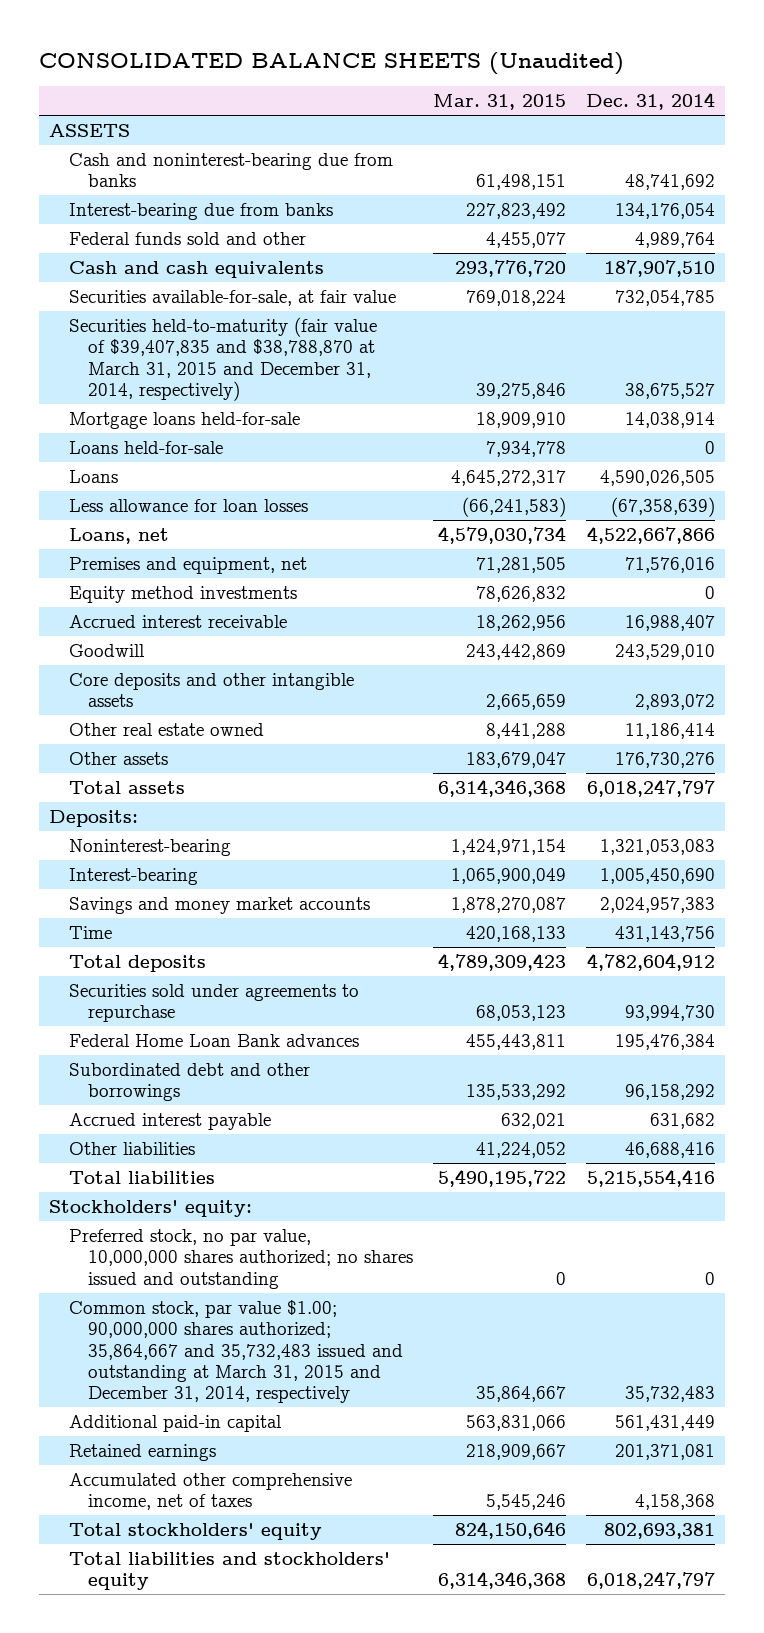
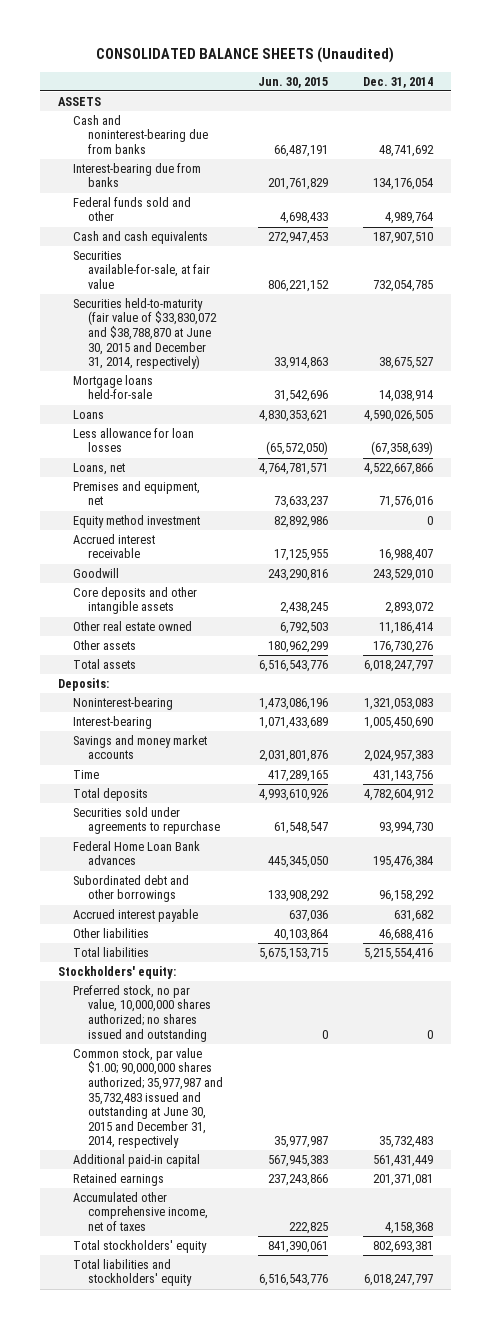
[432,94,566,111] Mar. 31, 2015 -> none
none -> [258,76,329,88] Jun. 30, 2015
[68,316,377,402] Securities held-to-maturity (fair value of $39,407,835 and $38,788,870 at March 31, 2015 and December 31, 2014, respectively) -> [72,297,217,370] Securities held-to-maturity (fair value of $33,830,072 and $38,788,870 at June 30, 2015 and December 31, 2014, respectively)
[68,440,223,454] Loans held-for-sale -> none
[68,585,297,603] Equity method investments -> [72,514,200,528] Equity method investment
[68,1299,403,1404] Common stock, par value $1.00; 90,000,000 shares authorized; 35,864,667 and 35,732,483 issued and outstanding at March 31, 2015 and December 31, 2014, respectively -> [72,1047,223,1149] Common stock, par value $1.00; 90,000,000 shares authorized; 35,977,987 and 35,732,483 issued and outstanding at June 30, 2015 and December 31, 2014, respectively

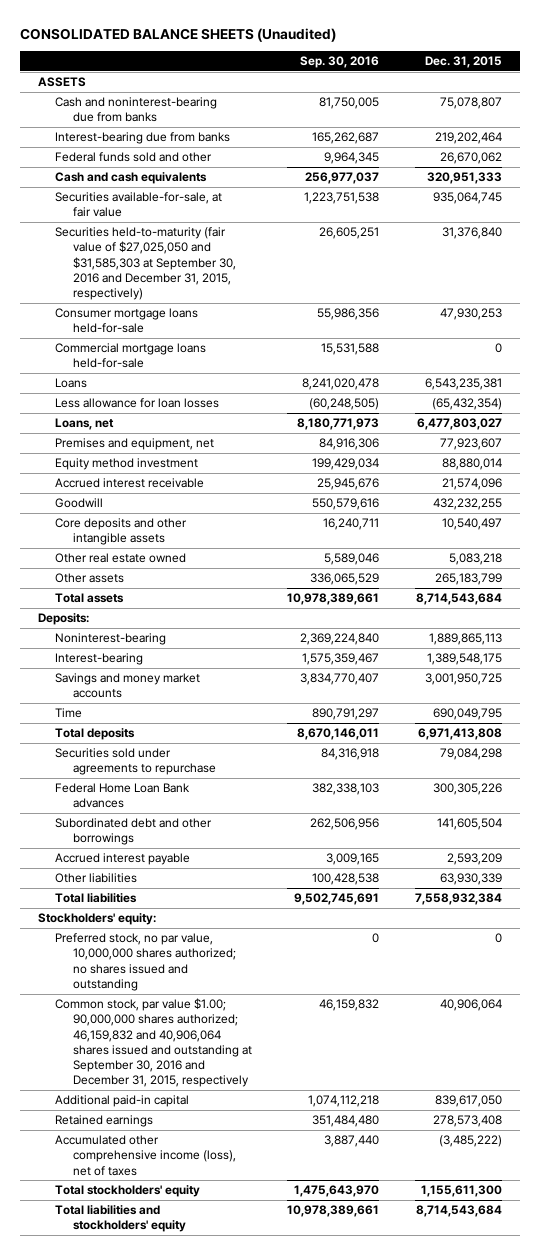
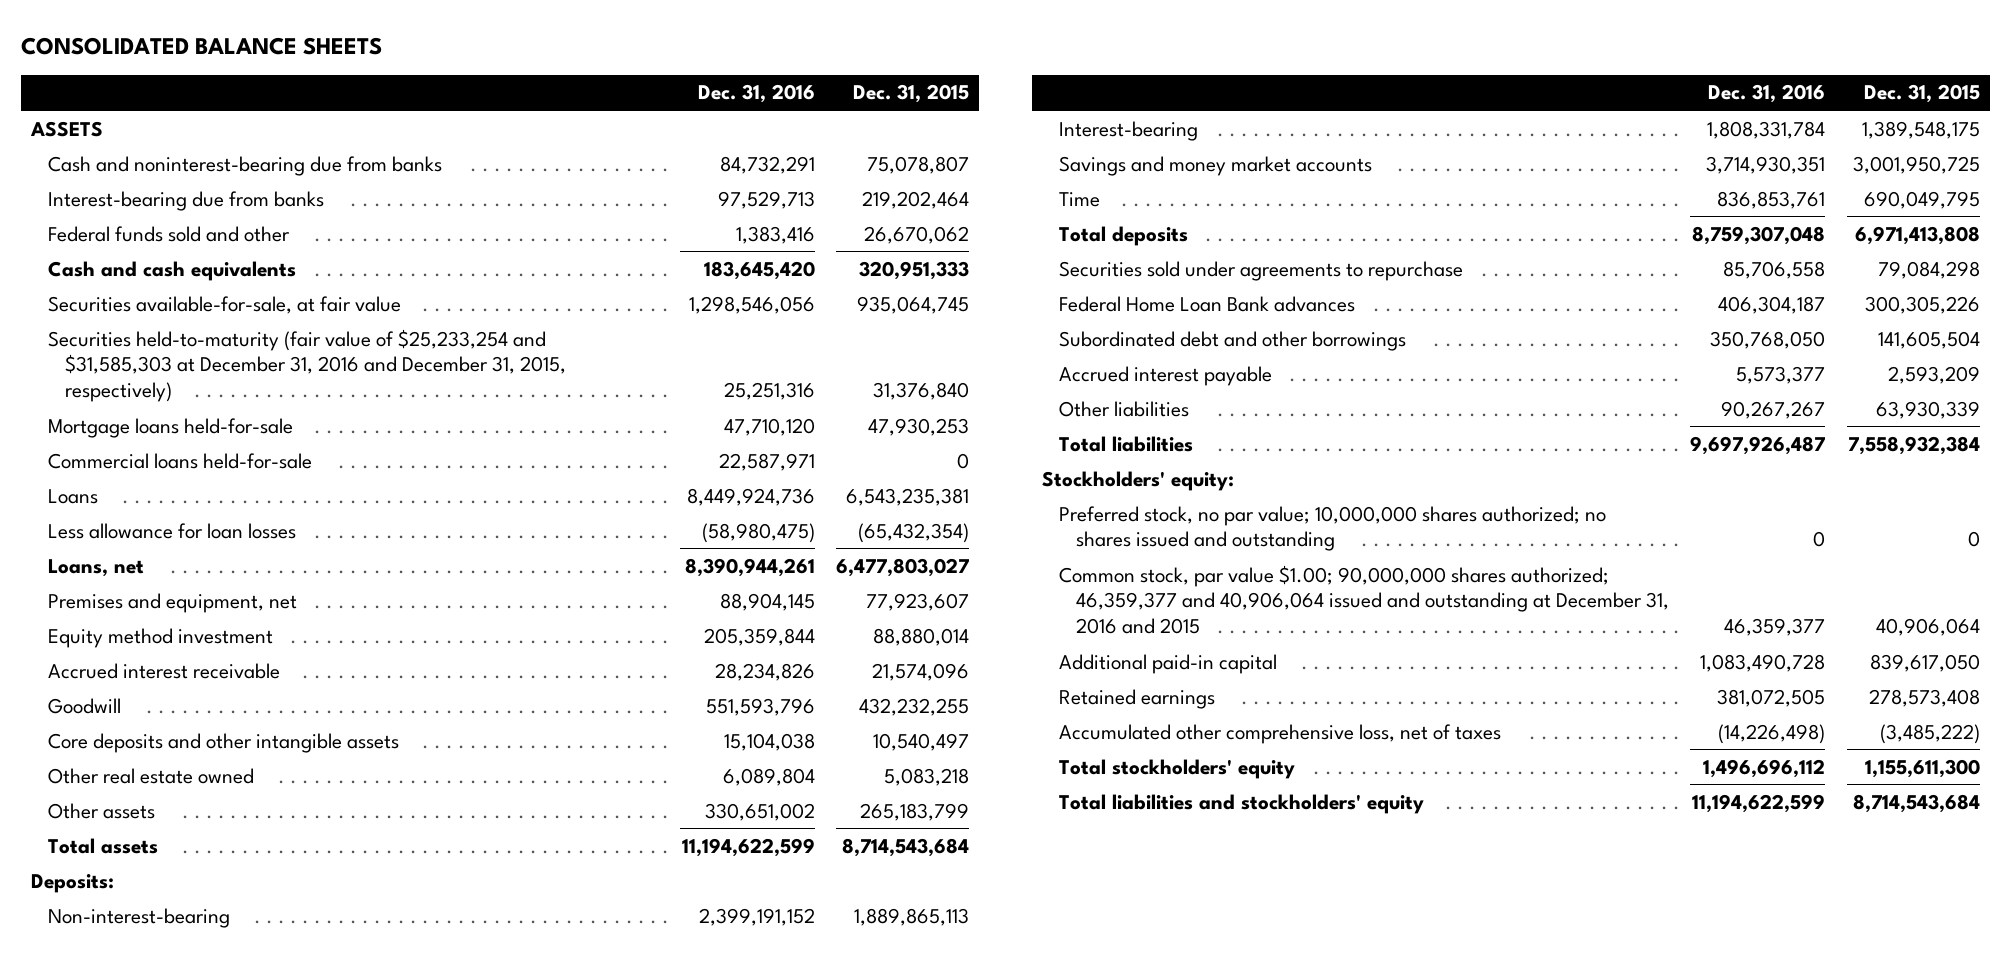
[20,27,337,42] CONSOLIDATED BALANCE SHEETS (Unaudited) -> [20,36,382,55] CONSOLIDATED BALANCE SHEETS
[300,56,380,69] Sep. 30, 2016 -> none
none -> [697,84,815,104] Dec. 31, 2016
[55,227,237,300] Securities held-to-maturity (fair value of $27,025,050 and $31,585,303 at September 30, 2016 and December 31, 2015, respectively) -> [48,328,567,403] Securities held-to-maturity (fair value of $25,233,254 and $31,585,303 at December 31, 2016 and December 31, 2015, respectively)
[55,308,199,334] Consumer mortgage loans held-for-sale -> [48,417,294,438] Mortgage loans held-for-sale
[55,343,207,369] Commercial mortgage loans held-for-sale -> [48,452,313,469] Commercial loans held-for-sale
[55,633,167,646] Noninterest-bearing -> [48,907,231,928] Non-interest-bearing
[55,933,237,991] Preferred stock, no par value, 10,000,000 shares authorized; no shares issued and outstanding -> [1059,505,1607,552] Preferred stock, no par value; 10,000,000 shares authorized; no shares issued and outstanding
[55,998,253,1088] Common stock, par value $1.00; 90,000,000 shares authorized; 46,159,832 and 40,906,064 shares issued and outstanding at September 30, 2016 and December 31, 2015, respectively -> [1059,564,1670,635] Common stock, par value $1.00; 90,000,000 shares authorized; 46,359,377 and 40,906,064 issued and outstanding at December 31, 2016 and 2015
[55,1135,237,1176] Accumulated other comprehensive income (loss), net of taxes -> [1059,723,1502,744] Accumulated other comprehensive loss, net of taxes

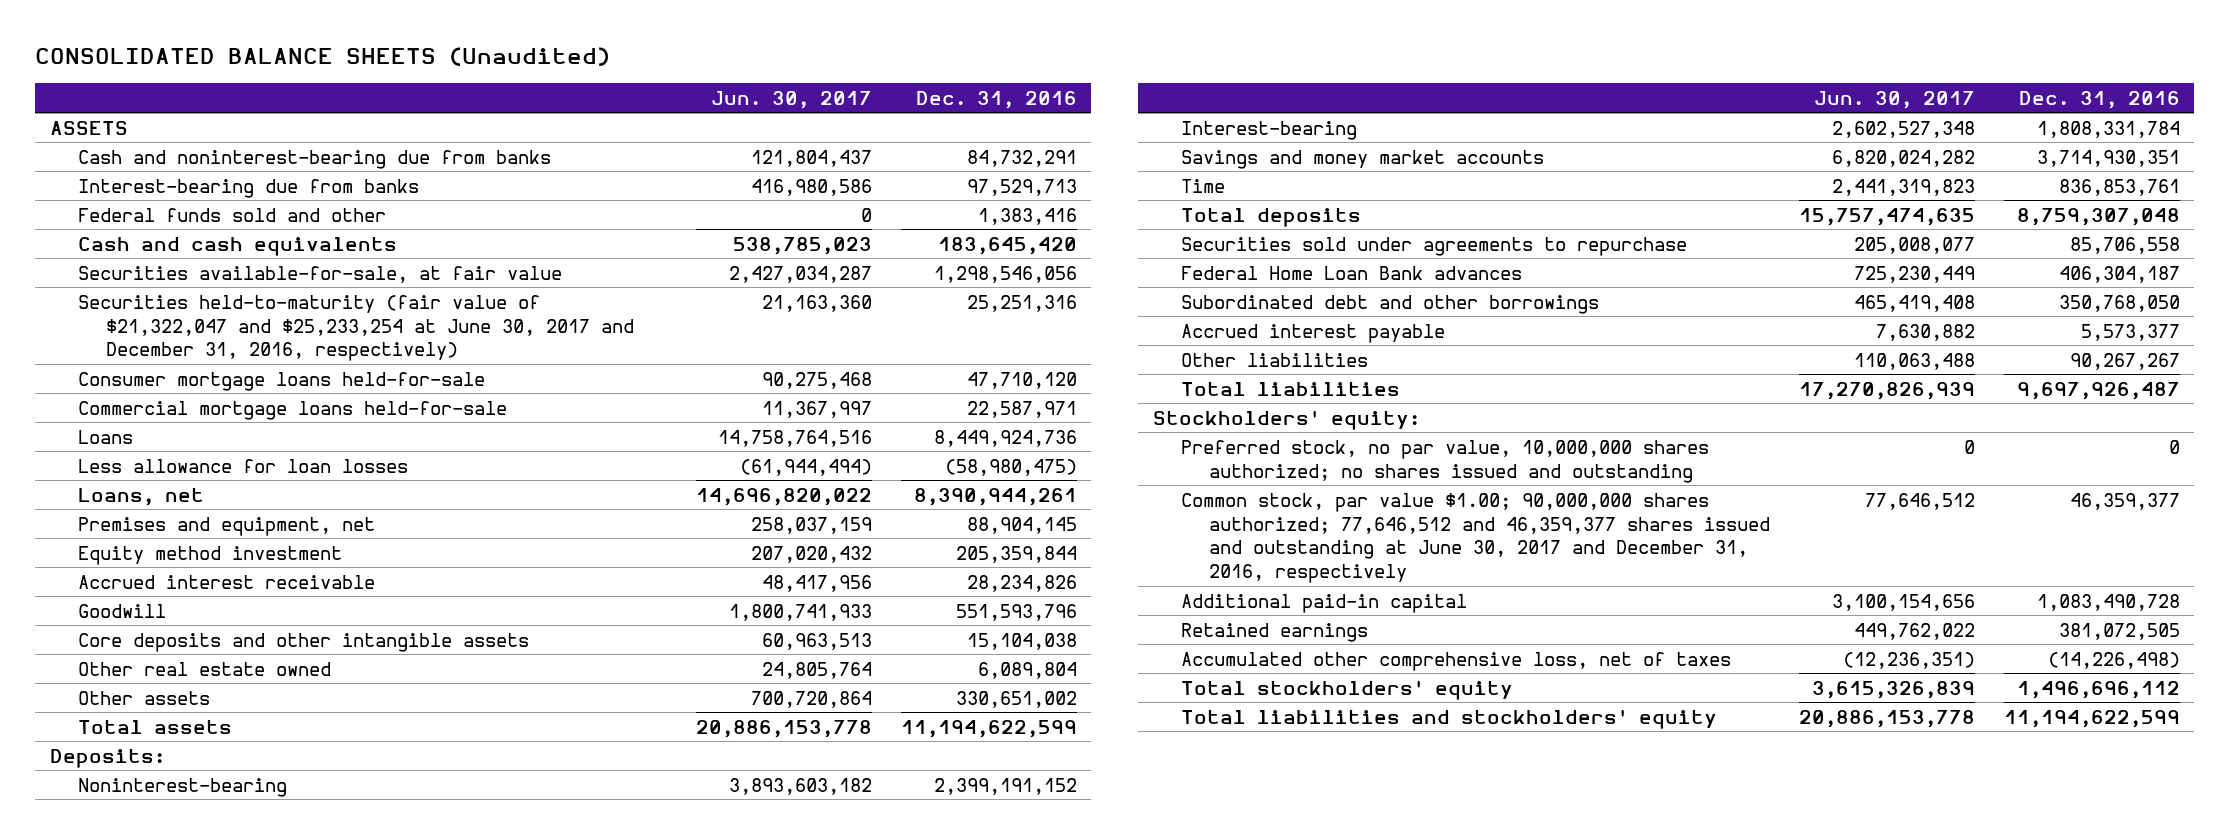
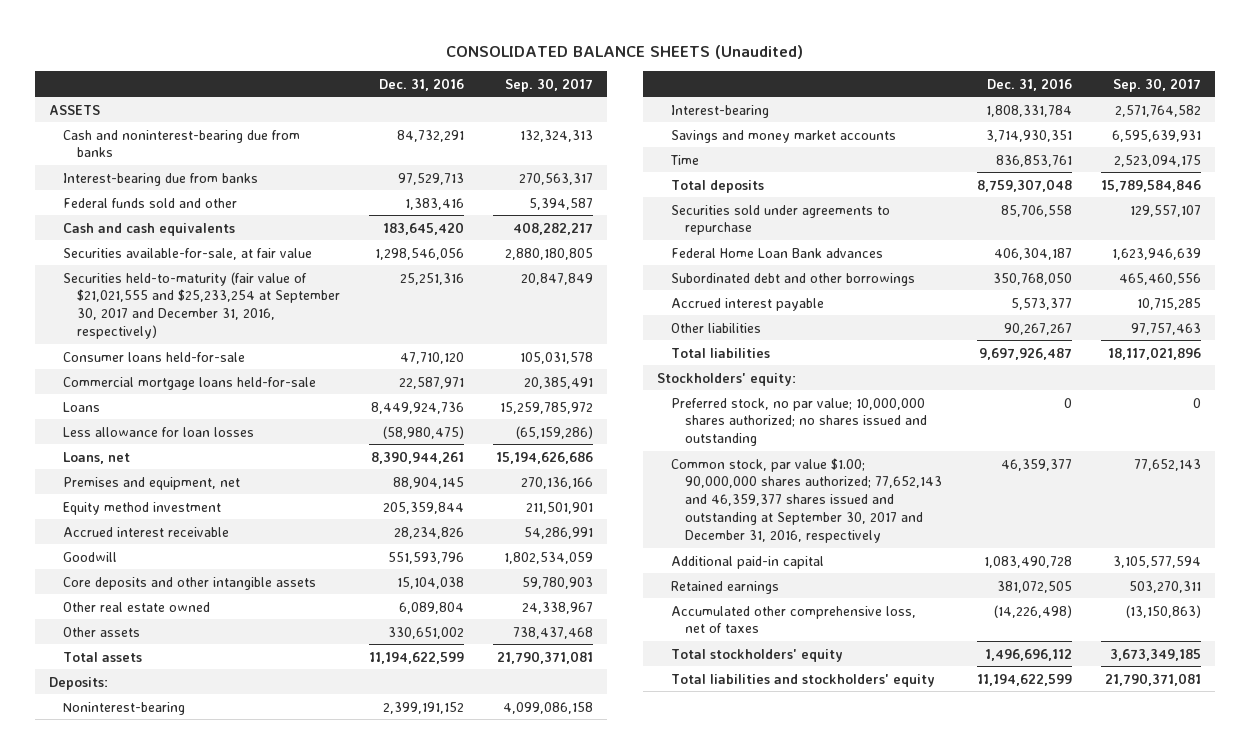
[711,90,873,109] Jun. 30, 2017 -> none
none -> [504,77,593,92] Sep. 30, 2017
[77,294,635,362] Securities held-to-maturity (fair value of $21,322,047 and $25,233,254 at June 30, 2017 and December 31, 2016, respectively) -> [63,271,341,339] Securities held-to-maturity (fair value of $21,021,555 and $25,233,254 at September 30, 2017 and December 31, 2016, respectively)
[77,371,485,391] Consumer mortgage loans held-for-sale -> [63,351,246,362] Consumer loans held-for-sale
[1180,439,1709,483] Preferred stock, no par value, 10,000,000 shares authorized; no shares issued and outstanding -> [671,397,928,447] Preferred stock, no par value; 10,000,000 shares authorized; no shares issued and outstanding
[1180,492,1771,584] Common stock, par value $1.00; 90,000,000 shares authorized; 77,646,512 and 46,359,377 shares issued and outstanding at June 30, 2017 and December 31, 2016, respectively -> [671,457,943,543] Common stock, par value $1.00; 90,000,000 shares authorized; 77,652,143 and 46,359,377 shares issued and outstanding at September 30, 2017 and December 31, 2016, respectively

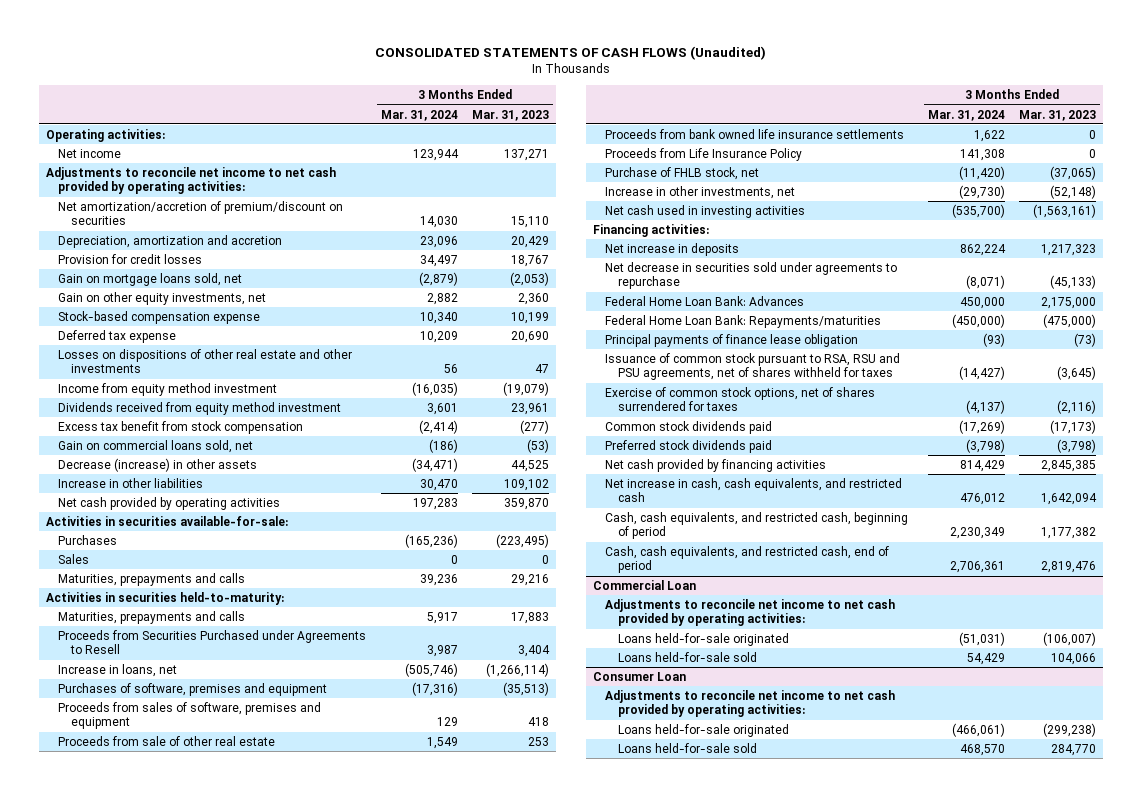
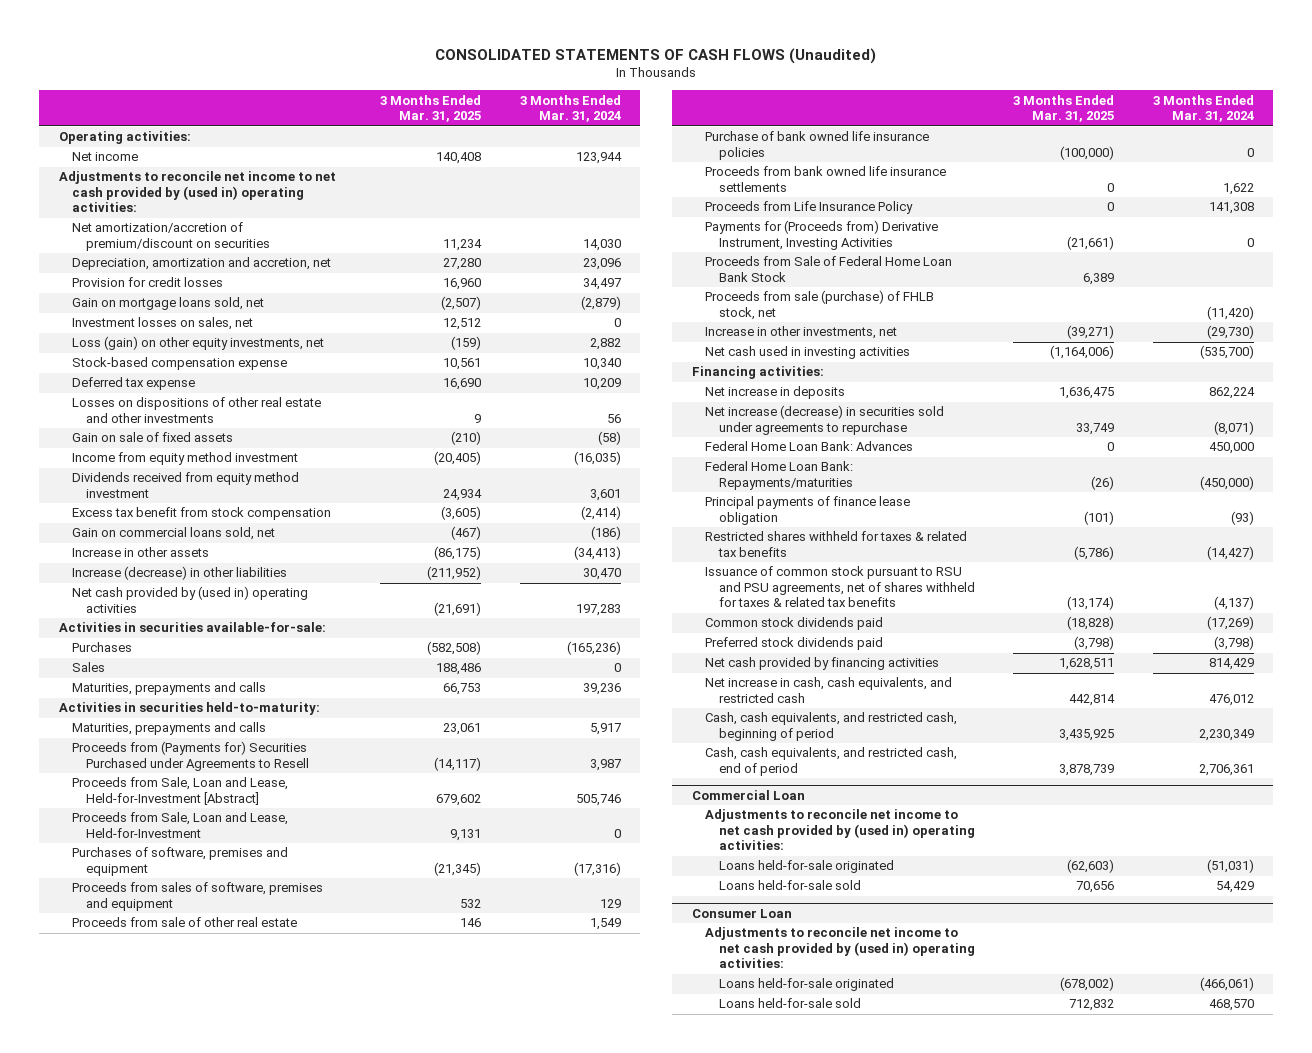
[471,109,549,121] Mar. 31, 2023 -> none
none -> [380,94,482,123] 3 Months Ended Mar. 31, 2025
[45,166,336,195] Adjustments to reconcile net income to net cash provided by operating activities: -> [58,171,336,213] Adjustments to reconcile net income to net cash provided by (used in) operating activities:
[58,234,283,248] Depreciation, amortization and accretion -> [72,257,332,271] Depreciation, amortization and accretion, net
none -> [72,317,254,331] Investment losses on sales, net
[58,291,267,305] Gain on other equity investments, net -> [72,336,325,351] Loss (gain) on other equity investments, net
none -> [72,432,234,443] Gain on sale of fixed assets
[58,457,258,472] Decrease (increase) in other assets -> [72,547,210,558] Increase in other assets
[411,457,458,472] (34,471) -> [573,546,621,561] (34,413)
[58,477,204,488] Increase in other liabilities -> [72,566,288,581] Increase (decrease) in other liabilities
[58,496,281,510] Net cash provided by operating activities -> [72,586,309,613] Net cash provided by (used in) operating activities
[58,663,178,677] Increase in loans, net -> none
[58,629,367,655] Proceeds from Securities Purchased under Agreements to Resell -> [72,741,310,771] Proceeds from (Payments for) Securities Purchased under Agreements to Resell
none -> [72,777,289,805] Proceeds from Sale, Loan and Lease, Held-for-Investment [Abstract]
none -> [72,812,289,838] Proceeds from Sale, Loan and Lease, Held-for-Investment
none -> [705,131,930,160] Purchase of bank owned life insurance policies
none -> [705,220,939,250] Payments for (Proceeds from) Derivative Instrument, Investing Activities
none -> [705,256,953,282] Proceeds from Sale of Federal Home Loan Bank Stock
[605,166,760,180] Purchase of FHLB stock, net -> [705,290,935,320] Proceeds from sale (purchase) of FHLB stock, net
[605,261,898,290] Net decrease in securities sold under agreements to repurchase -> [705,405,945,435] Net increase (decrease) in securities sold under agreements to repurchase
[605,352,901,381] Issuance of common stock pursuant to RSA, RSU and PSU agreements, net of shares withheld for taxes -> [705,531,968,557] Restricted shares withheld for taxes & related tax benefits
[605,386,876,412] Exercise of common stock options, net of shares surrendered for taxes -> [705,566,976,608] Issuance of common stock pursuant to RSU and PSU agreements, net of shares withheld for taxes & related tax benefits
[605,598,896,627] Adjustments to reconcile net income to net cash provided by operating activities: -> [705,809,976,851] Adjustments to reconcile net income to net cash provided by (used in) operating activities:
[605,689,896,718] Adjustments to reconcile net income to net cash provided by operating activities: -> [705,927,976,969] Adjustments to reconcile net income to net cash provided by (used in) operating activities:

